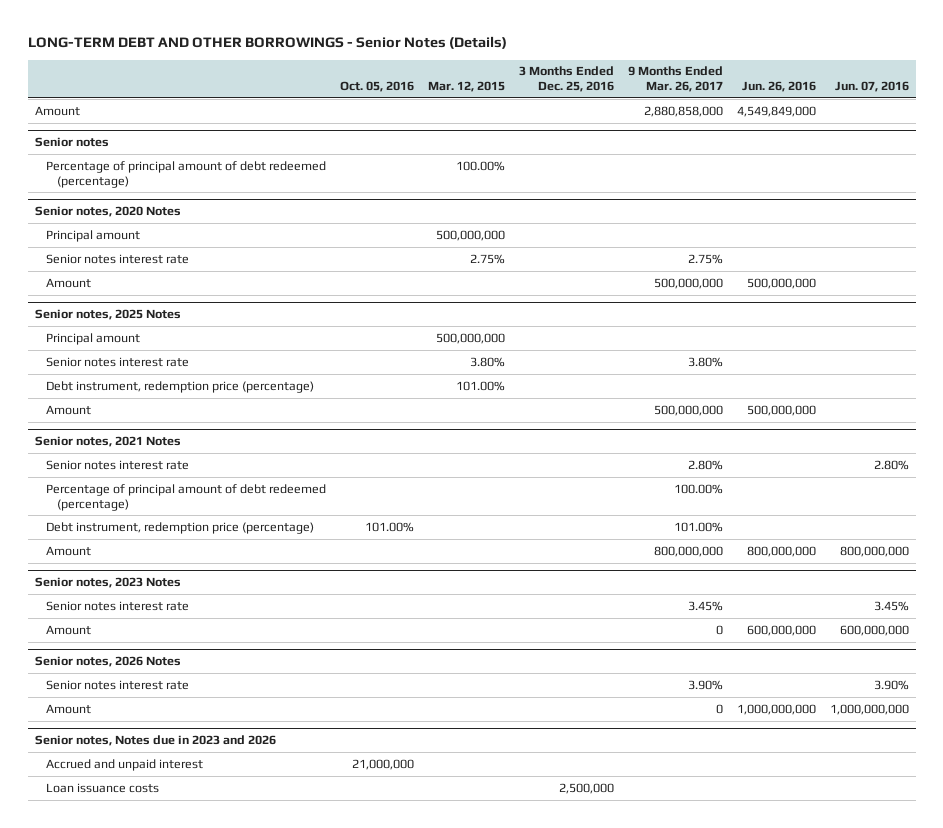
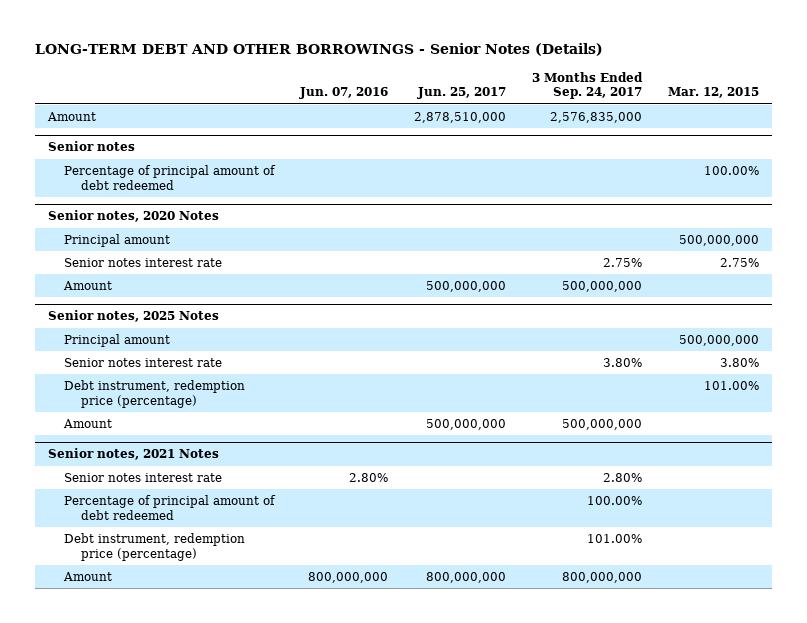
[339,81,414,93] Oct. 05, 2016 -> none
[518,66,614,93] 3 Months Ended Dec. 25, 2016 -> none
[627,66,723,93] 9 Months Ended Mar. 26, 2017 -> none
[741,81,816,93] Jun. 26, 2016 -> none
none -> [417,87,507,100] Jun. 25, 2017
none -> [532,72,644,100] 3 Months Ended Sep. 24, 2017
[45,160,326,188] Percentage of principal amount of debt redeemed (percentage) -> [64,165,277,190] Percentage of principal amount of debt redeemed
[45,483,326,511] Percentage of principal amount of debt redeemed (percentage) -> [64,495,277,520] Percentage of principal amount of debt redeemed
[34,577,181,589] Senior notes, 2023 Notes -> none
[45,600,189,611] Senior notes interest rate -> none
[45,624,91,635] Amount -> none
[34,656,181,668] Senior notes, 2026 Notes -> none
[45,679,189,690] Senior notes interest rate -> none
[45,703,91,714] Amount -> none
[34,735,276,747] Senior notes, Notes due in 2023 and 2026 -> none
[45,758,203,771] Accrued and unpaid interest -> none
[45,782,159,793] Loan issuance costs -> none

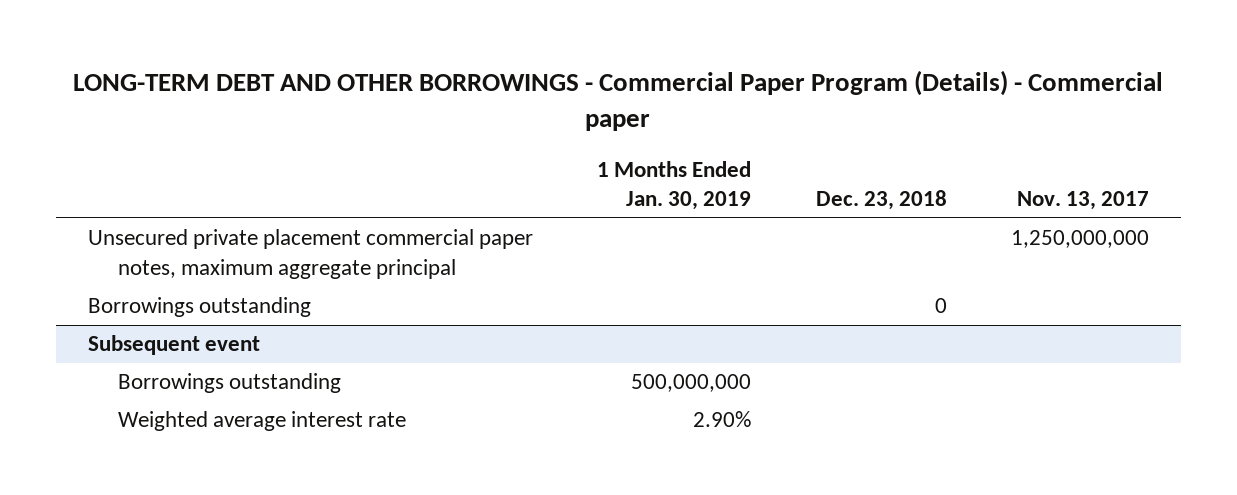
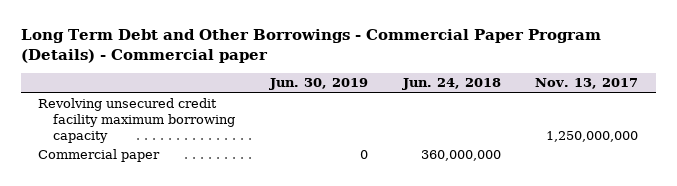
[73,70,1164,132] LONG-TERM DEBT AND OTHER BORROWINGS - Commercial Paper Program (Details) - Commercial paper -> [20,29,601,64] Long Term Debt and Other Borrowings - Commercial Paper Program (Details) - Commercial paper
[597,160,752,211] 1 Months Ended Jan. 30, 2019 -> none
[815,190,947,211] Dec. 23, 2018 -> none
none -> [268,78,368,91] Jun. 30, 2019
none -> [401,78,501,91] Jun. 24, 2018
[87,335,260,356] Subsequent event -> none
[117,373,341,394] Borrowings outstanding -> none
[117,411,406,432] Weighted average interest rate -> none
[87,229,533,280] Unsecured private placement commercial paper notes, maximum aggregate principal -> [38,98,236,143] Revolving unsecured credit facility maximum borrowing capacity
[87,297,311,318] Borrowings outstanding -> [38,149,161,163] Commercial paper

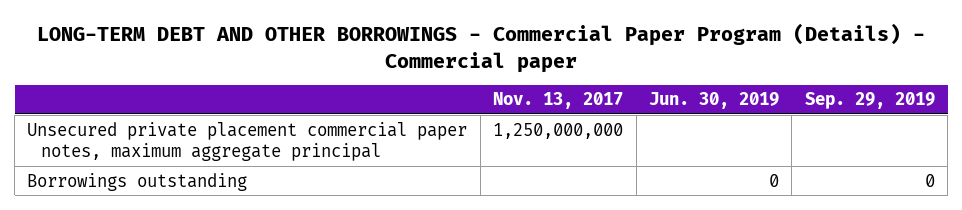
[20,29,601,64] Long Term Debt and Other Borrowings - Commercial Paper Program (Details) - Commercial paper -> [37,23,926,73] LONG-TERM DEBT AND OTHER BORROWINGS - Commercial Paper Program (Details) - Commercial paper
[401,78,501,91] Jun. 24, 2018 -> none
none -> [804,92,935,110] Sep. 29, 2019
[38,98,236,143] Revolving unsecured credit facility maximum borrowing capacity -> [27,121,468,162] Unsecured private placement commercial paper notes, maximum aggregate principal
[38,149,161,163] Commercial paper -> [27,172,248,191] Borrowings outstanding

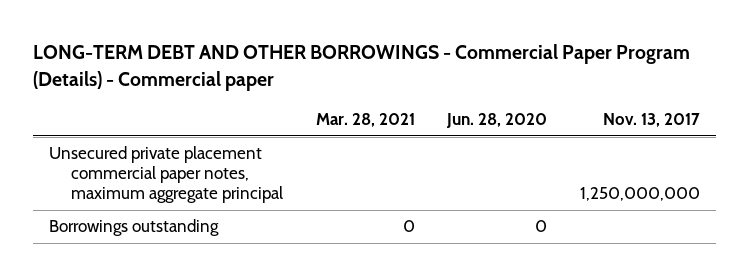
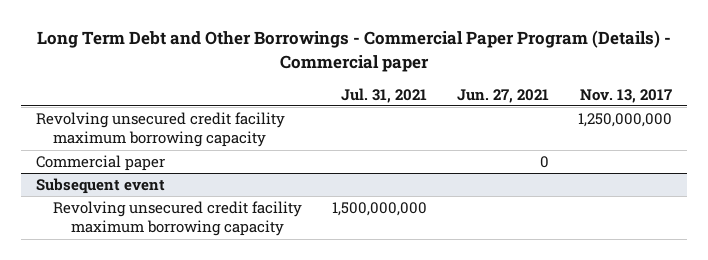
[32,44,690,91] LONG-TERM DEBT AND OTHER BORROWINGS - Commercial Paper Program (Details) - Commercial paper -> [37,30,672,72] Long Term Debt and Other Borrowings - Commercial Paper Program (Details) - Commercial paper
[315,113,415,128] Mar. 28, 2021 -> none
[446,113,548,129] Jun. 28, 2020 -> none
none -> [340,87,427,103] Jul. 31, 2021
none -> [456,88,549,103] Jun. 27, 2021
[49,146,284,204] Unsecured private placement commercial paper notes, maximum aggregate principal -> [35,112,285,148] Revolving unsecured credit facility maximum borrowing capacity
[49,219,220,237] Borrowings outstanding -> [35,155,165,172] Commercial paper
none -> [35,178,165,195] Subsequent event
none -> [53,201,303,237] Revolving unsecured credit facility maximum borrowing capacity

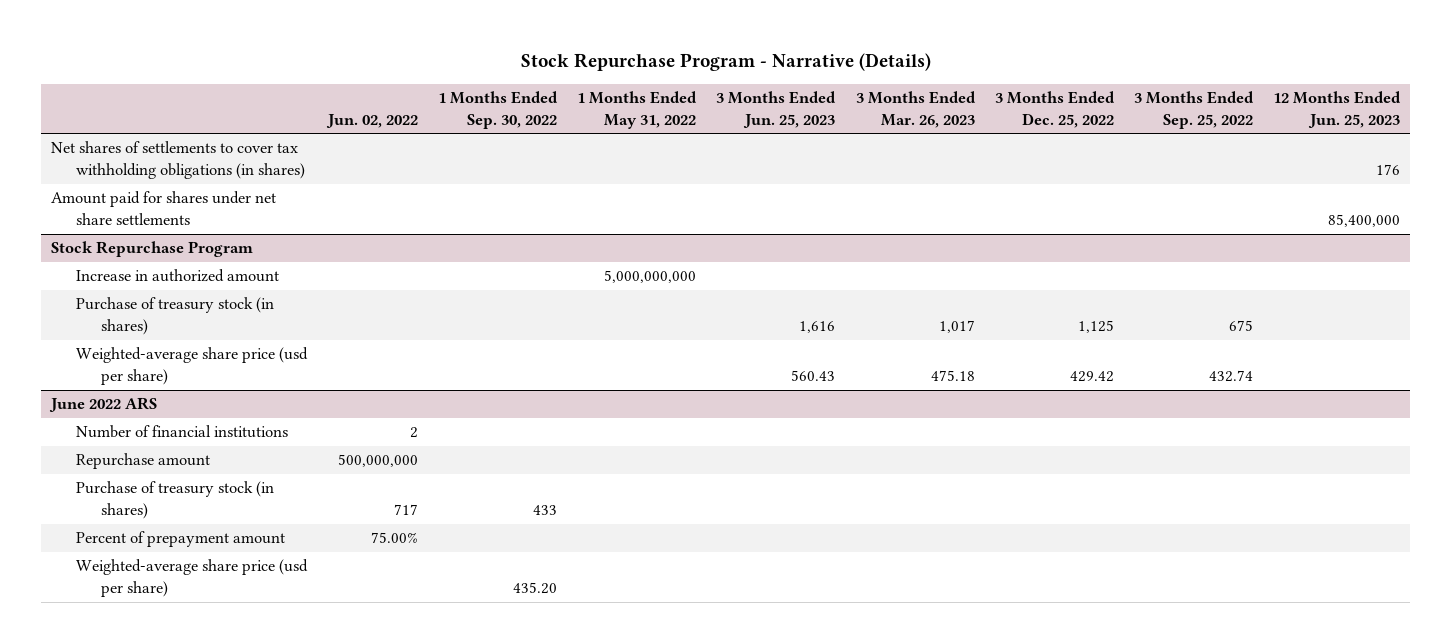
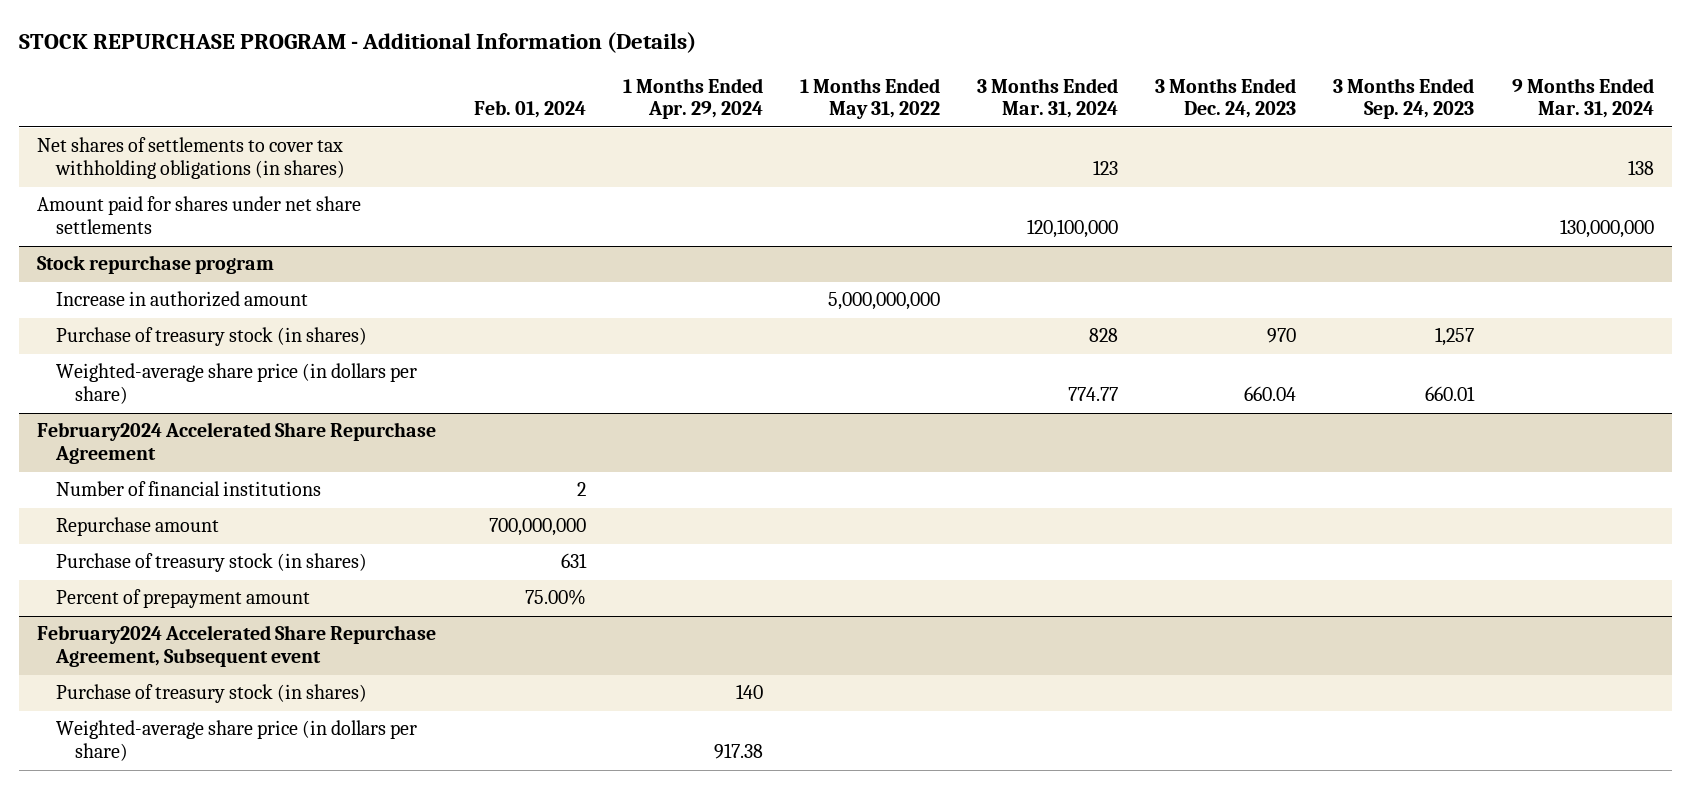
[520,53,931,72] Stock Repurchase Program - Narrative (Details) -> [18,31,696,53] STOCK REPURCHASE PROGRAM - Additional Information (Details)
[325,113,418,128] Jun. 02, 2022 -> none
[437,91,558,129] 1 Months Ended Sep. 30, 2022 -> none
[716,91,837,128] 3 Months Ended Jun. 25, 2023 -> none
[855,91,976,128] 3 Months Ended Mar. 26, 2023 -> none
[994,91,1115,128] 3 Months Ended Dec. 25, 2022 -> none
[1134,91,1255,129] 3 Months Ended Sep. 25, 2022 -> none
[1273,91,1402,128] 12 Months Ended Jun. 25, 2023 -> none
none -> [473,100,586,119] Feb. 01, 2024
none -> [622,77,763,120] 1 Months Ended Apr. 29, 2024
none -> [977,77,1119,119] 3 Months Ended Mar. 31, 2024
none -> [1155,77,1297,119] 3 Months Ended Dec. 24, 2023
none -> [1333,77,1475,120] 3 Months Ended Sep. 24, 2023
none -> [1511,77,1654,119] 9 Months Ended Mar. 31, 2024
[51,241,254,258] Stock Repurchase Program -> [37,255,275,275] Stock repurchase program
[49,397,158,413] June 2022 ARS -> none
[76,425,289,439] Number of financial institutions -> none
[76,453,211,470] Repurchase amount -> none
[76,481,275,519] Purchase of treasury stock (in shares) -> none
[76,531,286,548] Percent of prepayment amount -> none
[76,559,309,597] Weighted-average share price (usd per share) -> none
[76,347,309,385] Weighted-average share price (usd per share) -> [56,363,418,405] Weighted-average share price (in dollars per share)
none -> [37,422,437,465] February2024 Accelerated Share Repurchase Agreement
none -> [56,481,322,497] Number of financial institutions
none -> [56,517,220,537] Repurchase amount
none -> [56,553,368,573] Purchase of treasury stock (in shares)
none -> [56,589,311,609] Percent of prepayment amount
none -> [37,625,437,668] February2024 Accelerated Share Repurchase Agreement, Subsequent event
none -> [56,684,368,704] Purchase of treasury stock (in shares)
none -> [56,720,418,762] Weighted-average share price (in dollars per share)

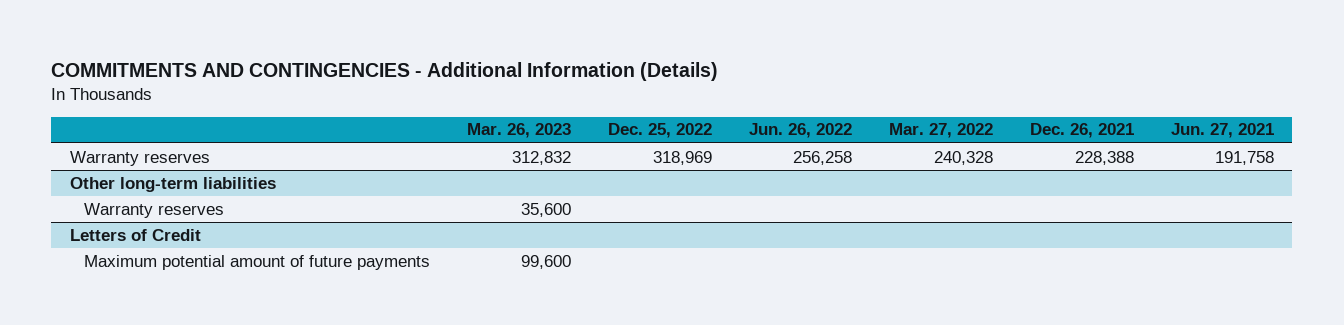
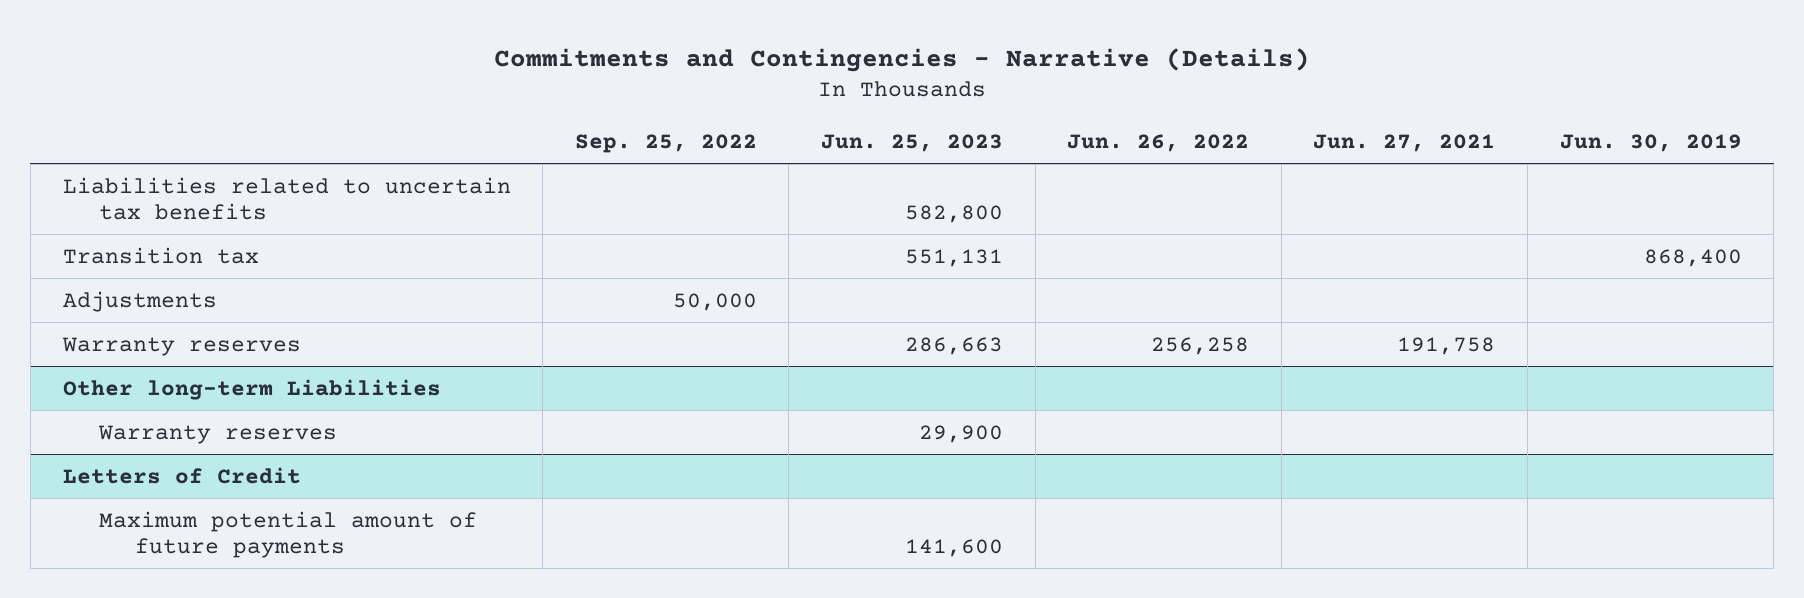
[51,62,719,82] COMMITMENTS AND CONTINGENCIES - Additional Information (Details) -> [494,47,1311,72] Commitments and Contingencies - Narrative (Details)
[466,123,571,139] Mar. 26, 2023 -> none
[607,123,712,139] Dec. 25, 2022 -> none
[888,123,993,139] Mar. 27, 2022 -> none
[1029,123,1134,139] Dec. 26, 2021 -> none
none -> [574,133,757,153] Sep. 25, 2022
none -> [820,133,1003,152] Jun. 25, 2023
none -> [1559,133,1742,152] Jun. 30, 2019
none -> [62,176,511,220] Liabilities related to uncertain tax benefits
none -> [62,246,259,264] Transition tax
none -> [62,290,217,312] Adjustments
[69,176,276,192] Other long-term liabilities -> [62,378,441,400] Other long-term Liabilities

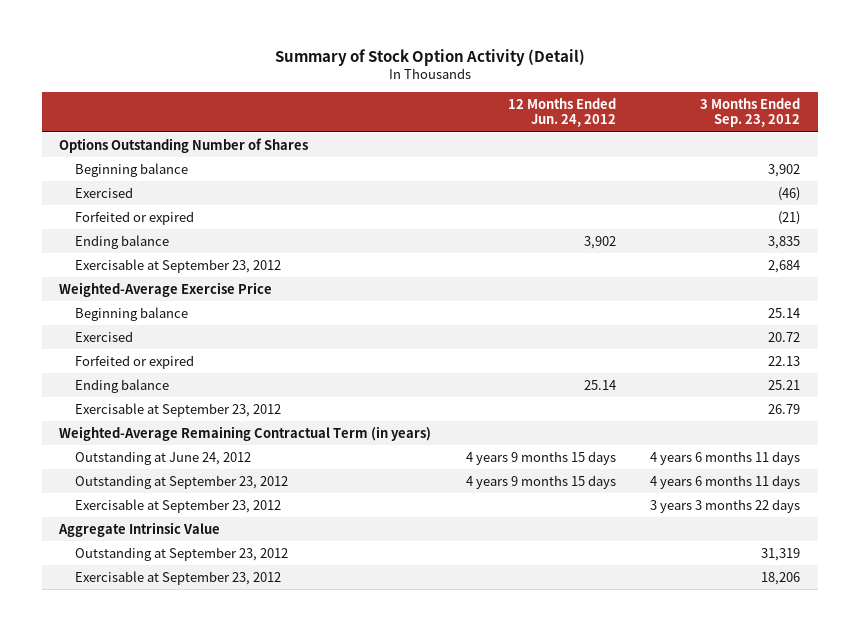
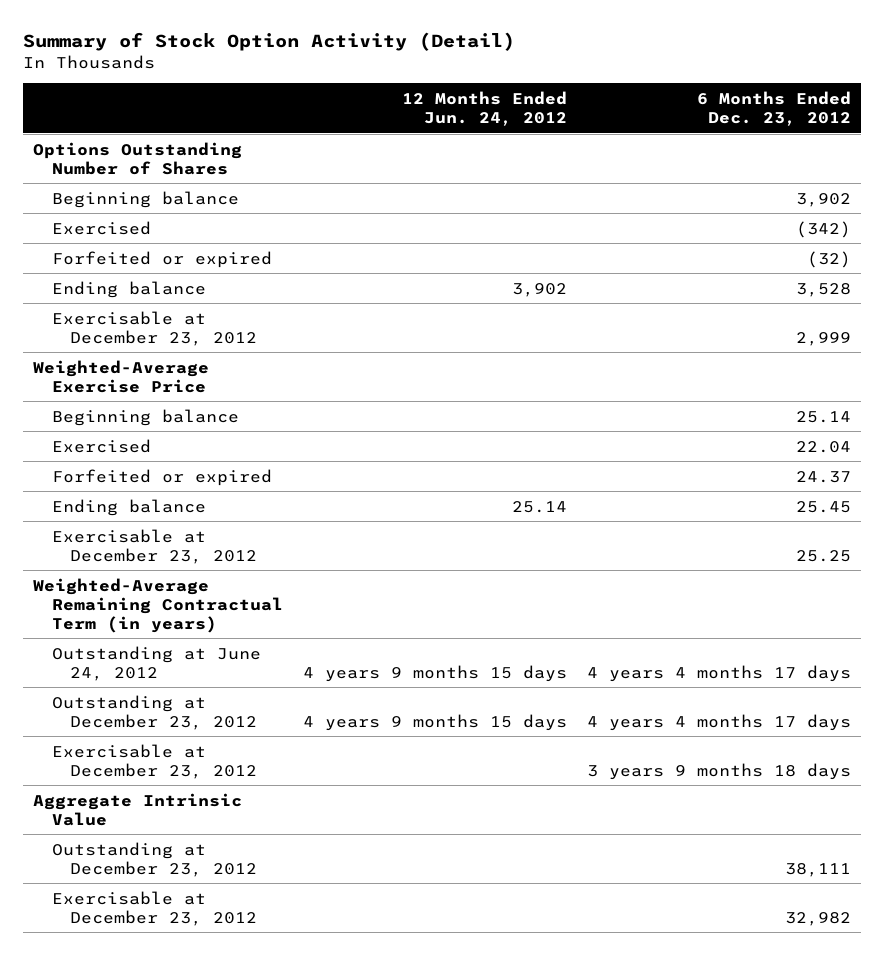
[700,97,801,128] 3 Months Ended Sep. 23, 2012 -> none
none -> [696,90,851,126] 6 Months Ended Dec. 23, 2012
[75,258,282,273] Exercisable at September 23, 2012 -> [51,310,258,346] Exercisable at December 23, 2012
[75,402,282,417] Exercisable at September 23, 2012 -> [51,528,258,564] Exercisable at December 23, 2012
[75,474,289,489] Outstanding at September 23, 2012 -> [51,694,258,730] Outstanding at December 23, 2012
[75,498,282,513] Exercisable at September 23, 2012 -> [51,743,258,779] Exercisable at December 23, 2012
[75,546,289,561] Outstanding at September 23, 2012 -> [51,841,258,877] Outstanding at December 23, 2012
[75,570,282,585] Exercisable at September 23, 2012 -> [51,890,258,926] Exercisable at December 23, 2012

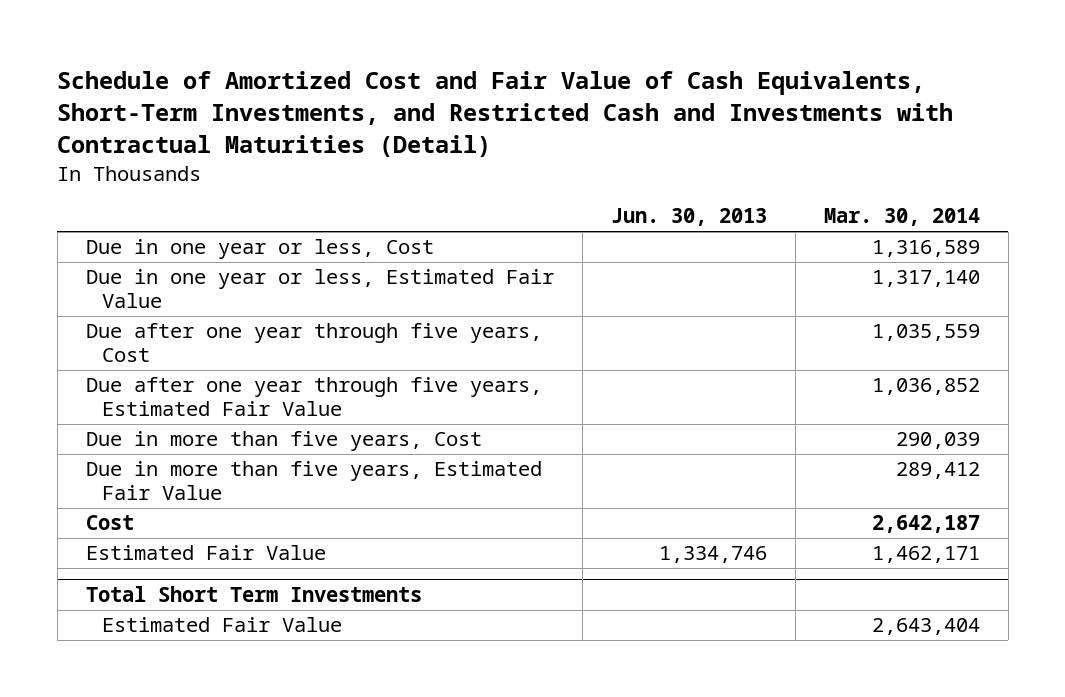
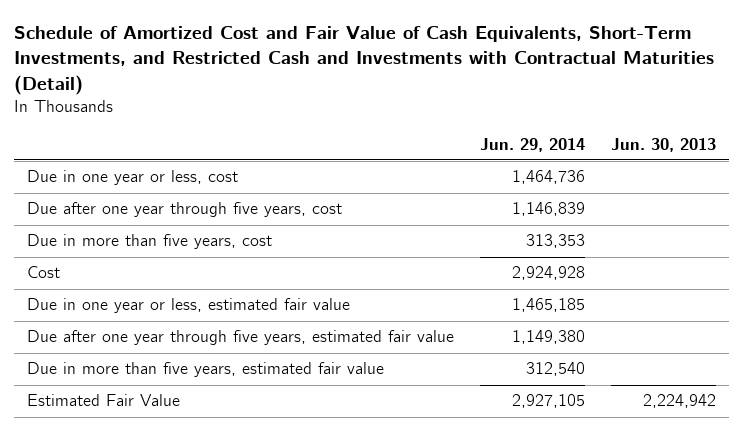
[823,208,980,227] Mar. 30, 2014 -> none
none -> [480,137,586,152] Jun. 29, 2014
[85,269,554,309] Due in one year or less, Estimated Fair Value -> none
[85,377,542,417] Due after one year through five years, Estimated Fair Value -> none
[85,461,542,501] Due in more than five years, Estimated Fair Value -> none
[85,239,434,260] Due in one year or less, Cost -> [26,170,238,186] Due in one year or less, cost
[85,323,542,363] Due after one year through five years, Cost -> [26,202,342,218] Due after one year through five years, cost
[85,431,482,452] Due in more than five years, Cost -> [26,234,272,250] Due in more than five years, cost
[85,586,422,603] Total Short Term Investments -> none
[102,617,343,633] Estimated Fair Value -> none
none -> [26,298,350,314] Due in one year or less, estimated fair value
none -> [26,330,454,346] Due after one year through five years, estimated fair value
none -> [26,362,384,378] Due in more than five years, estimated fair value
[658,546,767,564] 1,334,746 -> [643,394,717,409] 2,224,942

